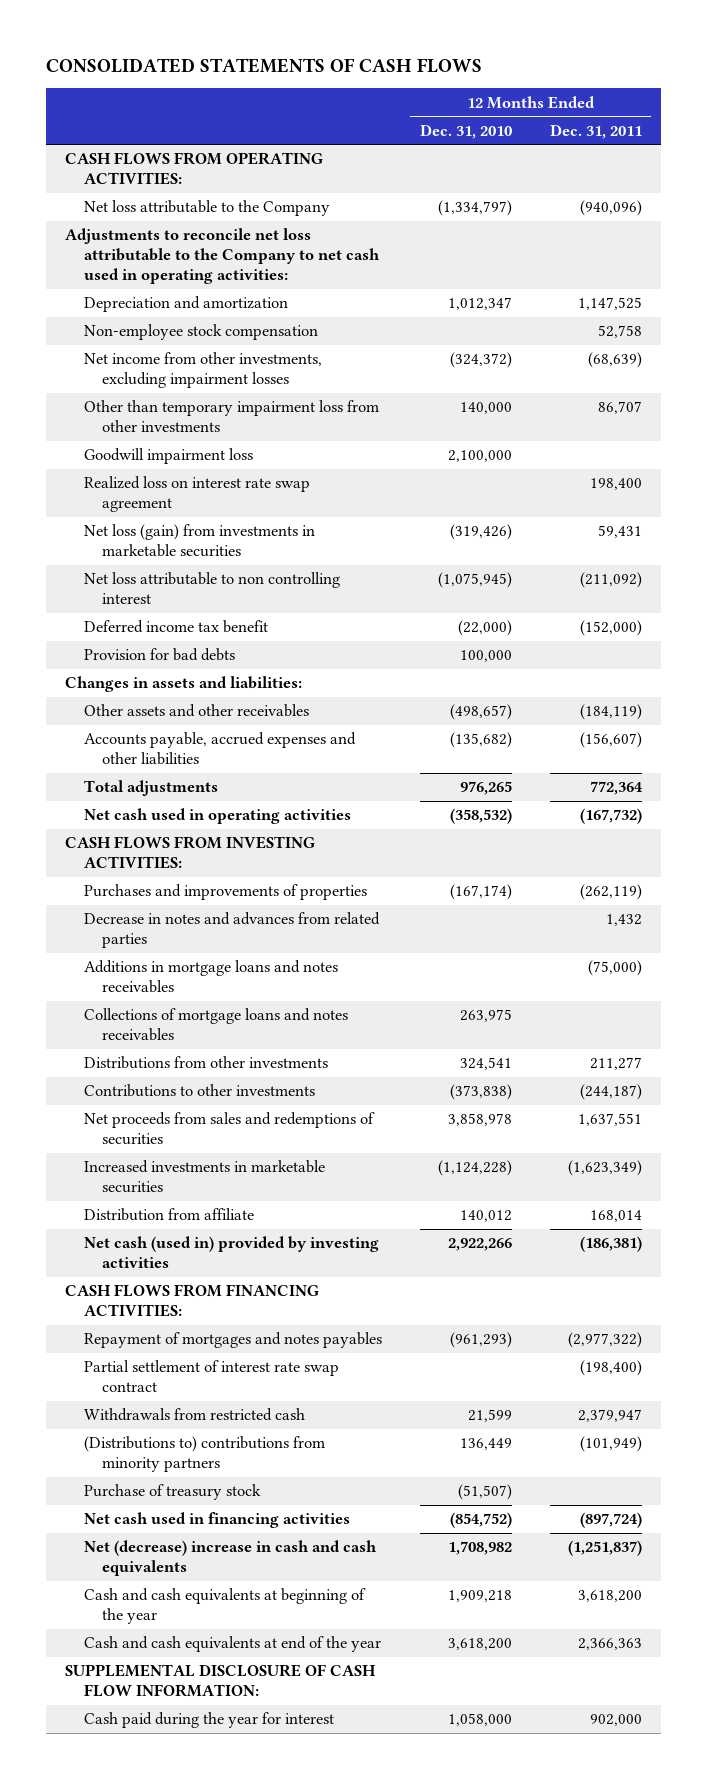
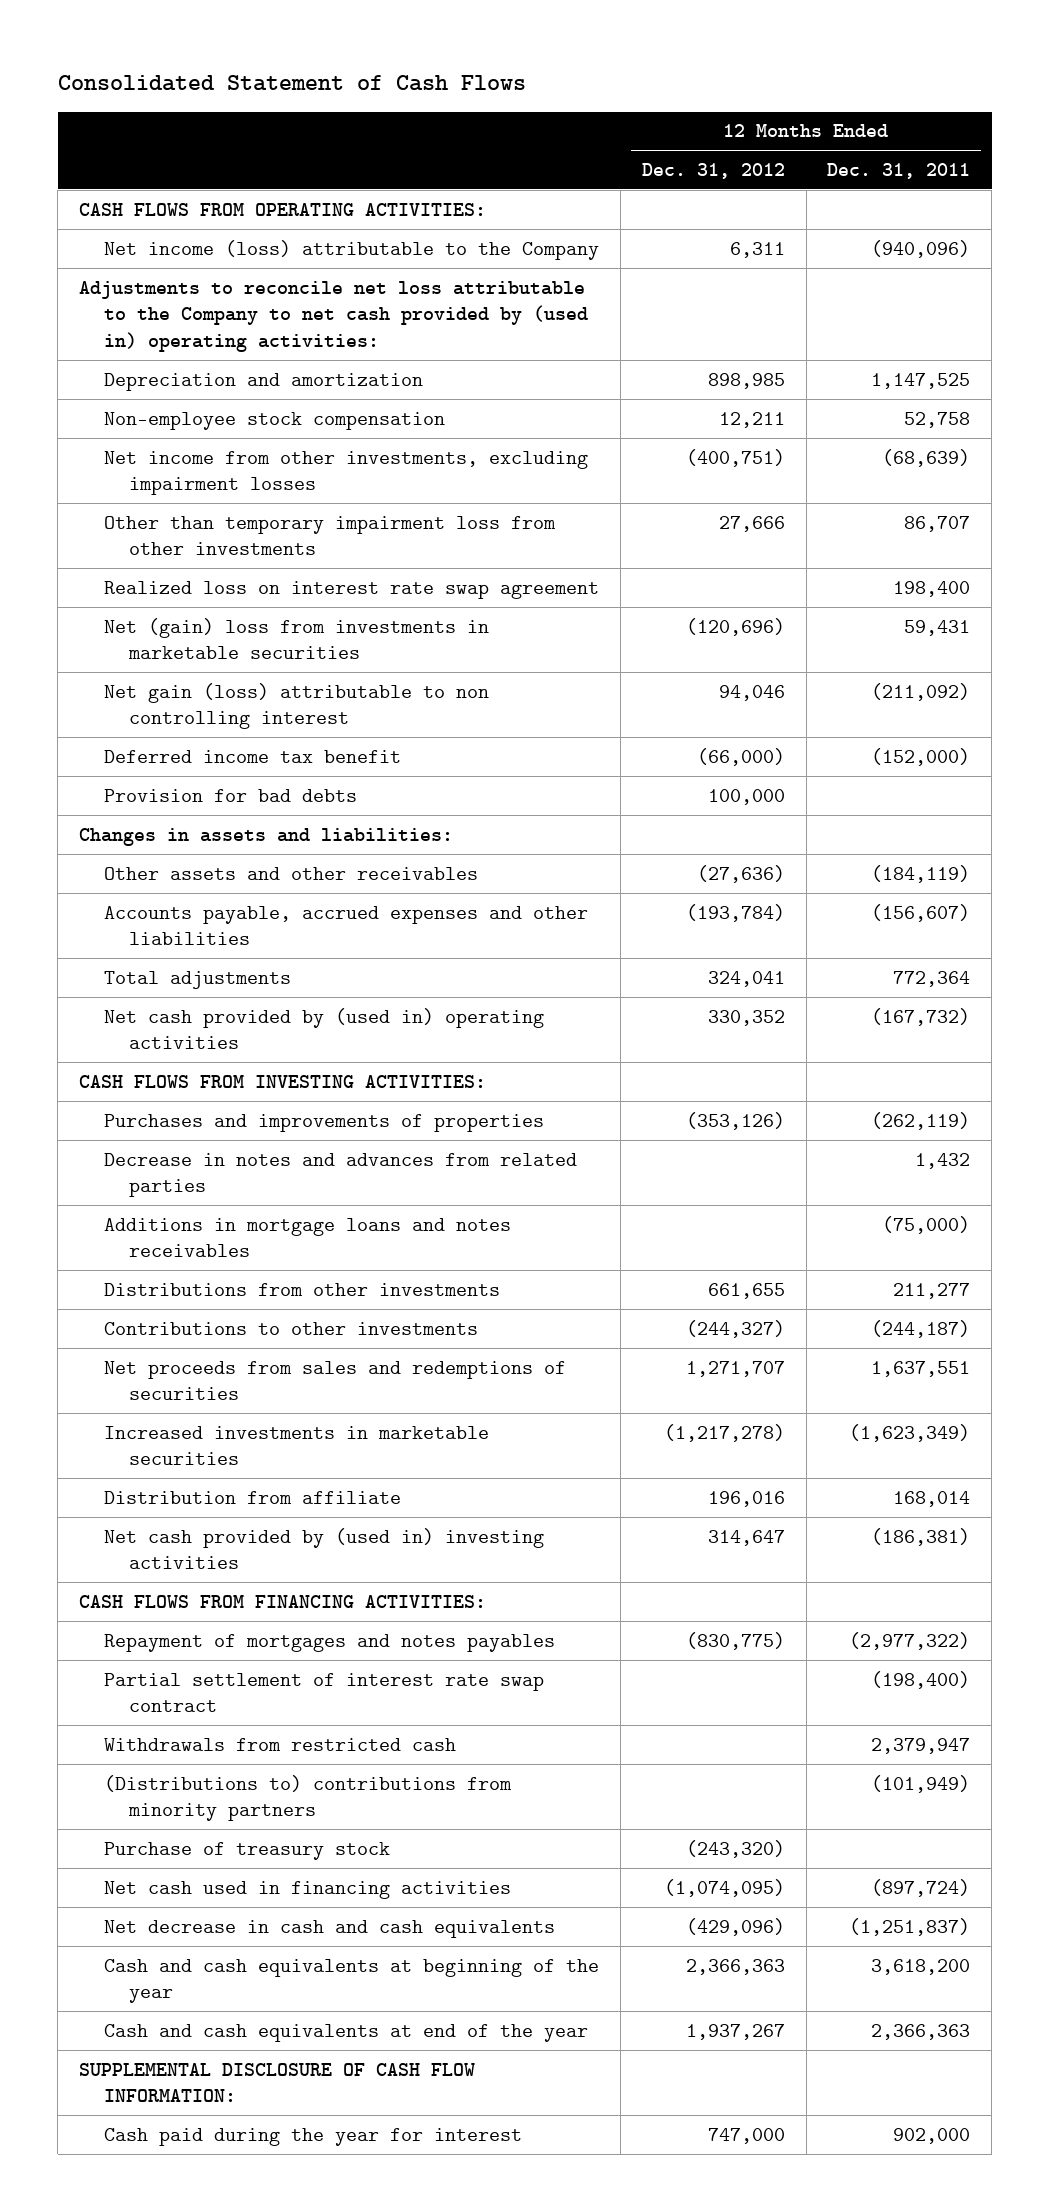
[46,57,483,73] CONSOLIDATED STATEMENTS OF CASH FLOWS -> [57,75,526,92] Consolidated Statement of Cash Flows
[419,123,512,139] Dec. 31, 2010 -> none
none -> [641,163,785,180] Dec. 31, 2012
[83,200,330,217] Net loss attributable to the Company -> [104,239,600,260] Net income (loss) attributable to the Company
[65,228,380,284] Adjustments to reconcile net loss attributable to the Company to net cash used in operating activities: -> [78,280,589,353] Adjustments to reconcile net loss attributable to the Company to net cash provided by (used in) operating activities:
[83,448,253,465] Goodwill impairment loss -> none
[83,524,315,558] Net loss (gain) from investments in marketable securities -> [104,617,490,660] Net (gain) loss from investments in marketable securities
[83,572,340,605] Net loss attributable to non controlling interest -> [104,682,490,730] Net gain (loss) attributable to non controlling interest
[83,808,351,825] Net cash used in operating activities -> [104,1007,545,1050] Net cash provided by (used in) operating activities
[83,1008,348,1042] Collections of mortgage loans and notes receivables -> none
[83,1236,379,1269] Net cash (used in) provided by investing activities -> [104,1527,545,1570] Net cash provided by (used in) investing activities
[83,1540,377,1577] Net (decrease) increase in cash and cash equivalents -> [104,1919,556,1938] Net decrease in cash and cash equivalents

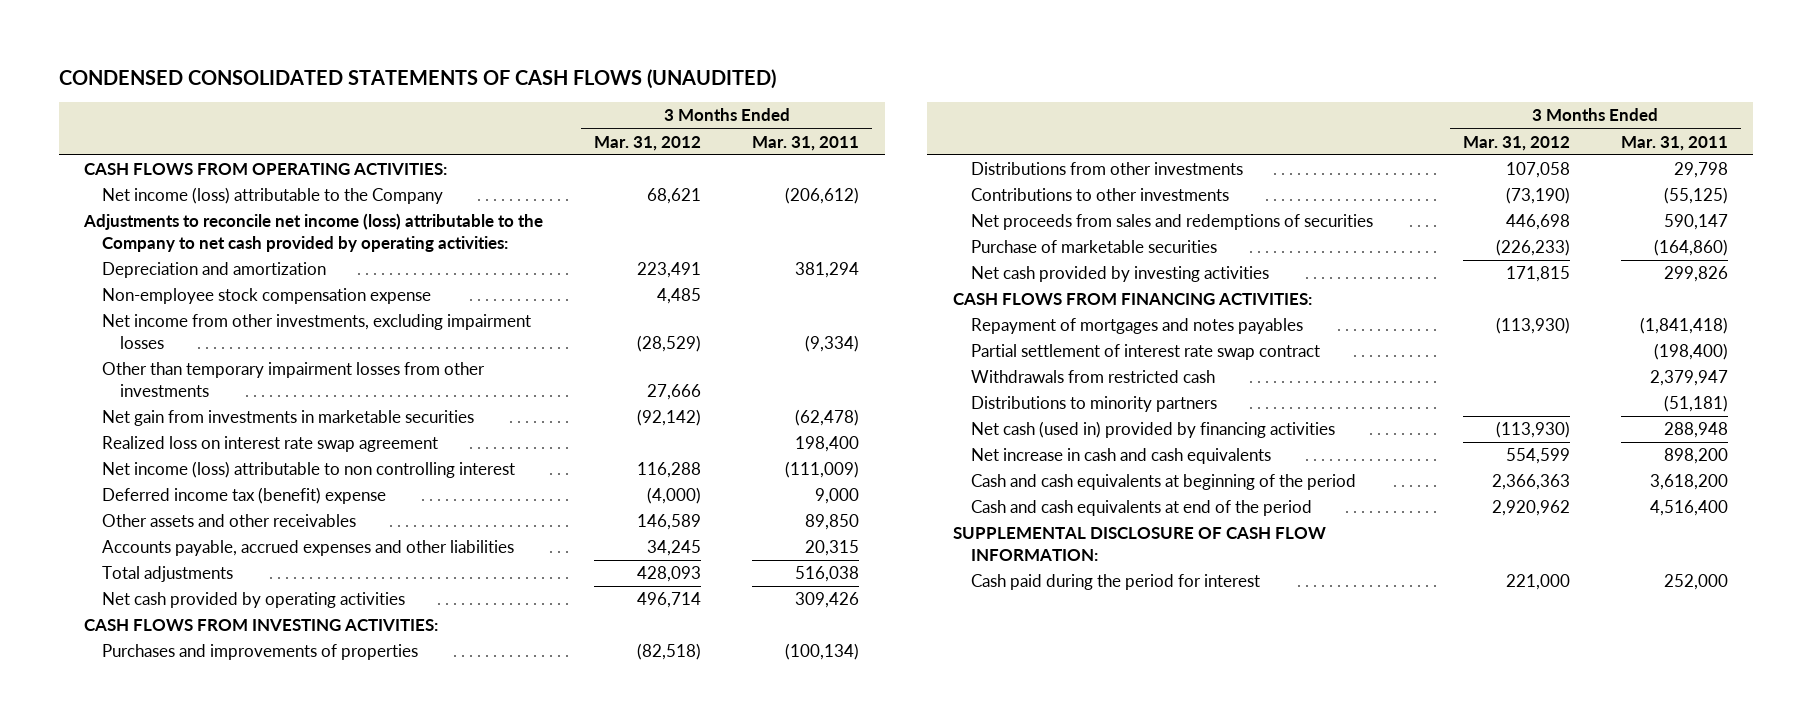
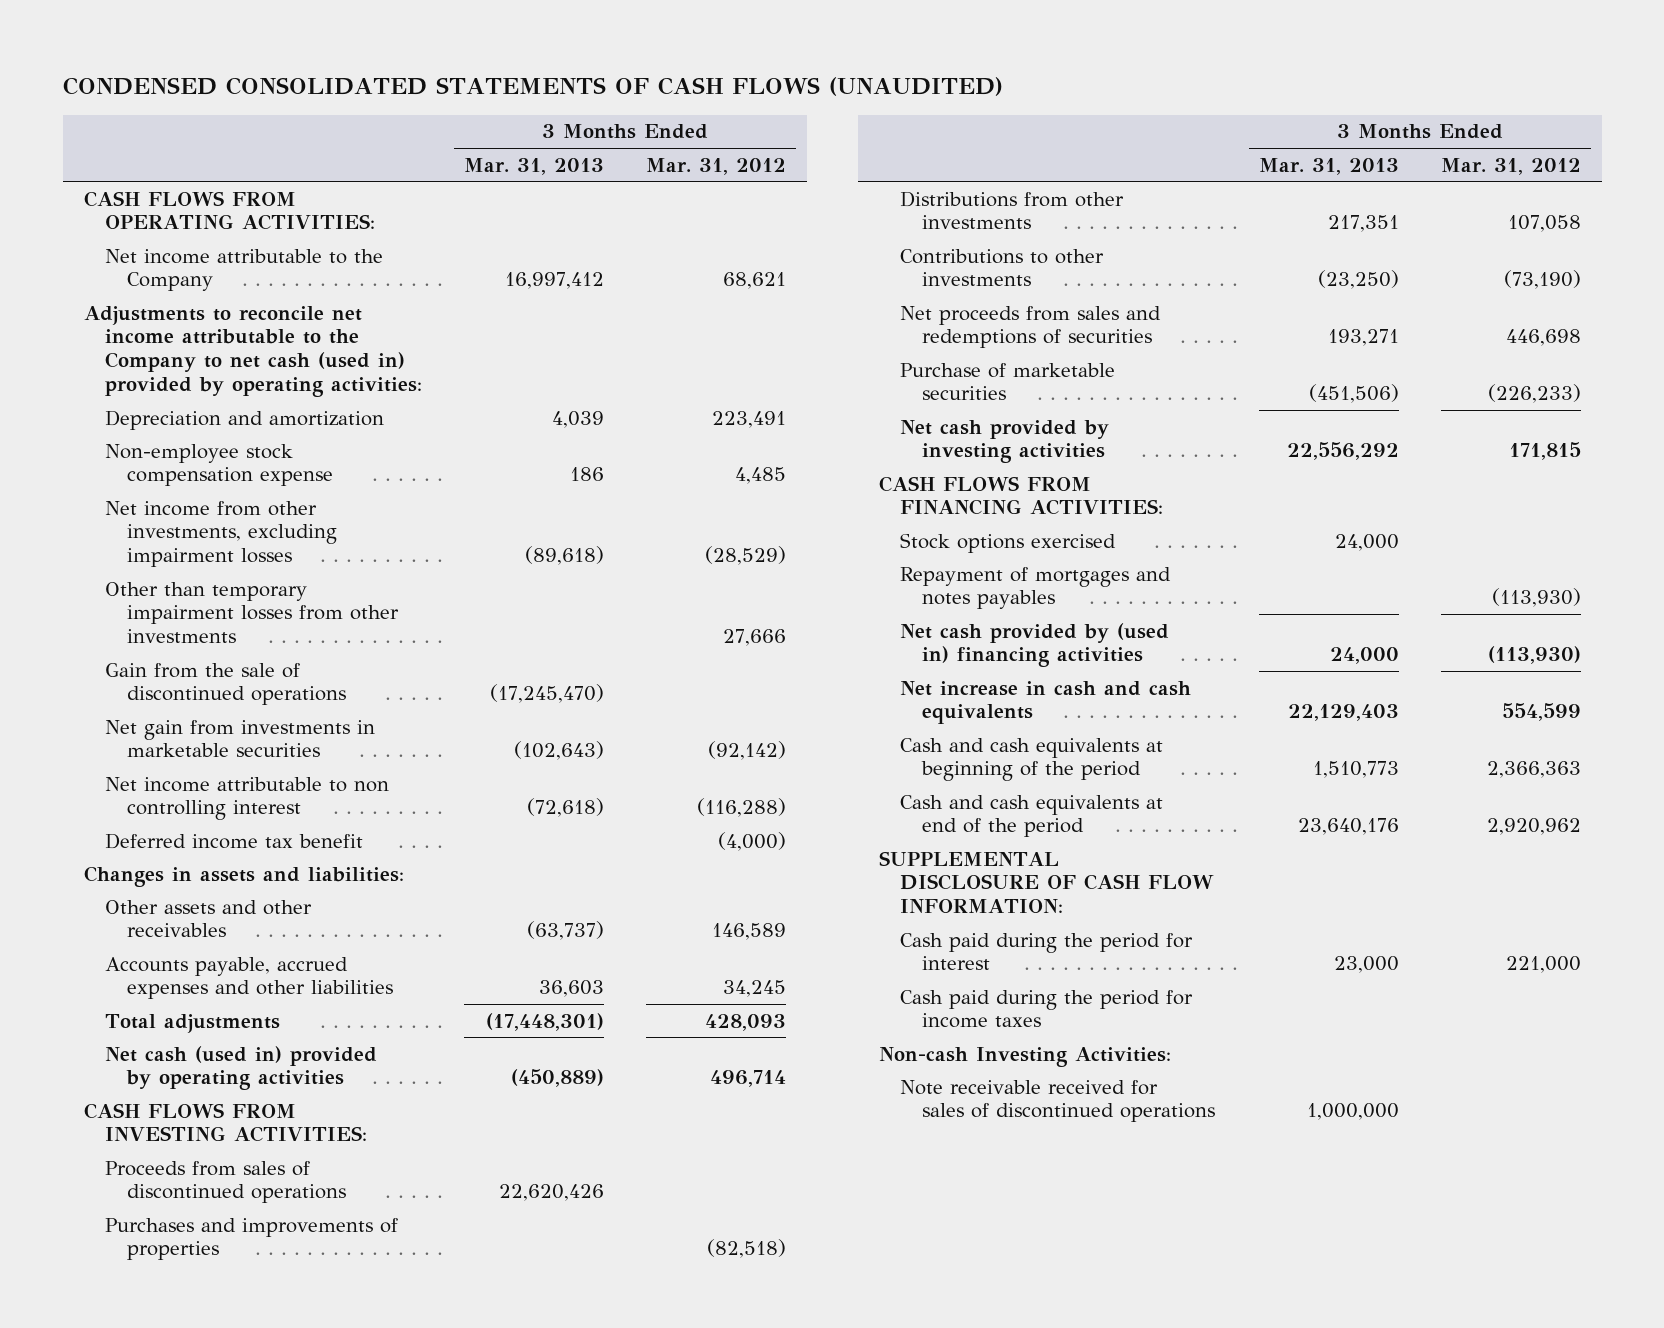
[752,135,860,151] Mar. 31, 2011 -> none
none -> [464,157,605,175] Mar. 31, 2013
[102,187,444,205] Net income (loss) attributable to the Company -> [105,248,384,292] Net income attributable to the Company
[83,213,544,252] Adjustments to reconcile net income (loss) attributable to the Company to net cash provided by operating activities: -> [83,305,423,397] Adjustments to reconcile net income attributable to the Company to net cash (used in) provided by operating activities:
none -> [105,662,347,706] Gain from the sale of discontinued operations
[102,436,439,453] Realized loss on interest rate swap agreement -> none
[102,461,516,479] Net income (loss) attributable to non controlling interest -> [105,776,390,821] Net income attributable to non controlling interest
[637,462,702,479] 116,288 -> [696,798,786,818] (116,288)
[102,487,387,505] Deferred income tax (benefit) expense -> [105,832,364,849] Deferred income tax benefit
none -> [83,865,404,887] Changes in assets and liabilities:
[102,592,406,609] Net cash provided by operating activities -> [105,1045,378,1091] Net cash (used in) provided by operating activities
none -> [105,1160,347,1204] Proceeds from sales of discontinued operations
none -> [900,532,1117,553] Stock options exercised
[970,344,1320,361] Partial settlement of interest rate swap contract -> none
[970,370,1215,384] Withdrawals from restricted cash -> none
[970,396,1217,413] Distributions to minority partners -> none
[970,421,1335,439] Net cash (used in) provided by financing activities -> [900,622,1170,668] Net cash provided by (used in) financing activities
none -> [900,989,1194,1029] Cash paid during the period for income taxes
none -> [878,1046,1171,1067] Non-cash Investing Activities:
none -> [900,1079,1216,1123] Note receivable received for sales of discontinued operations

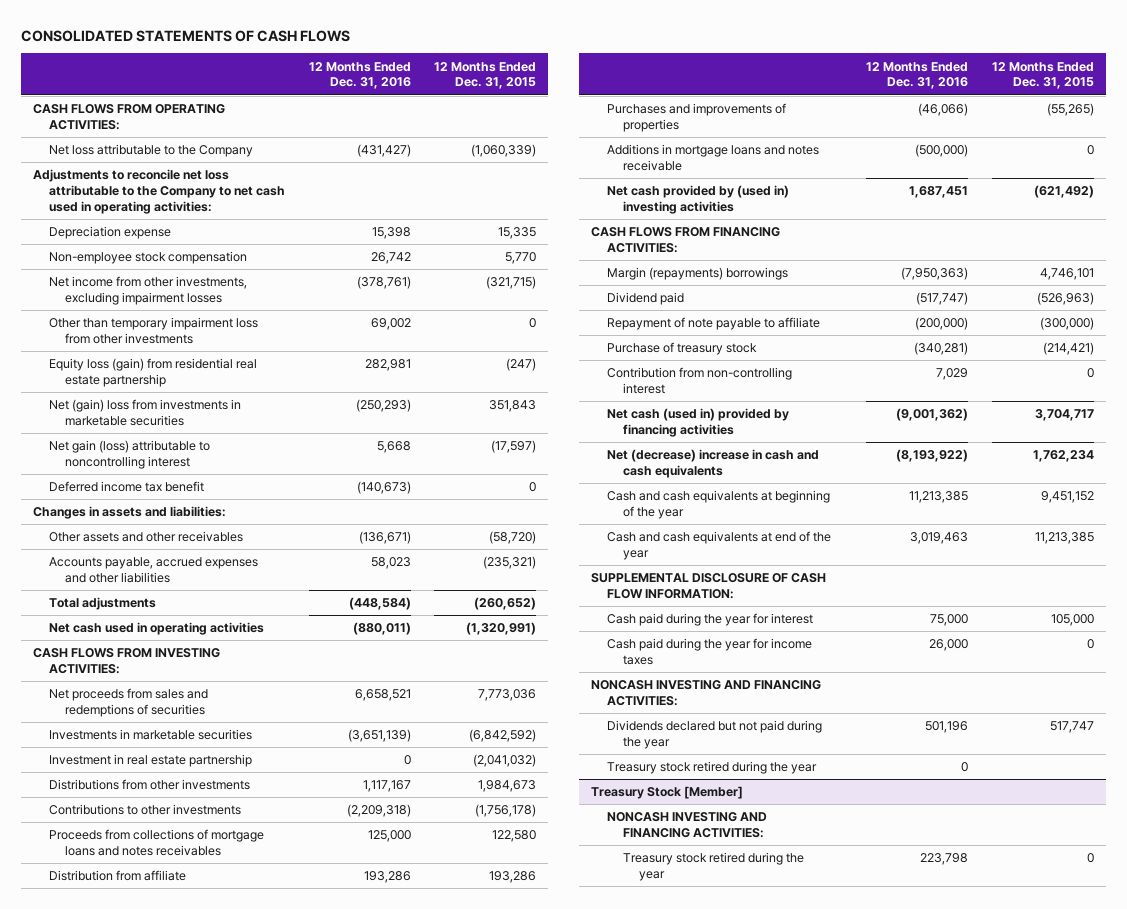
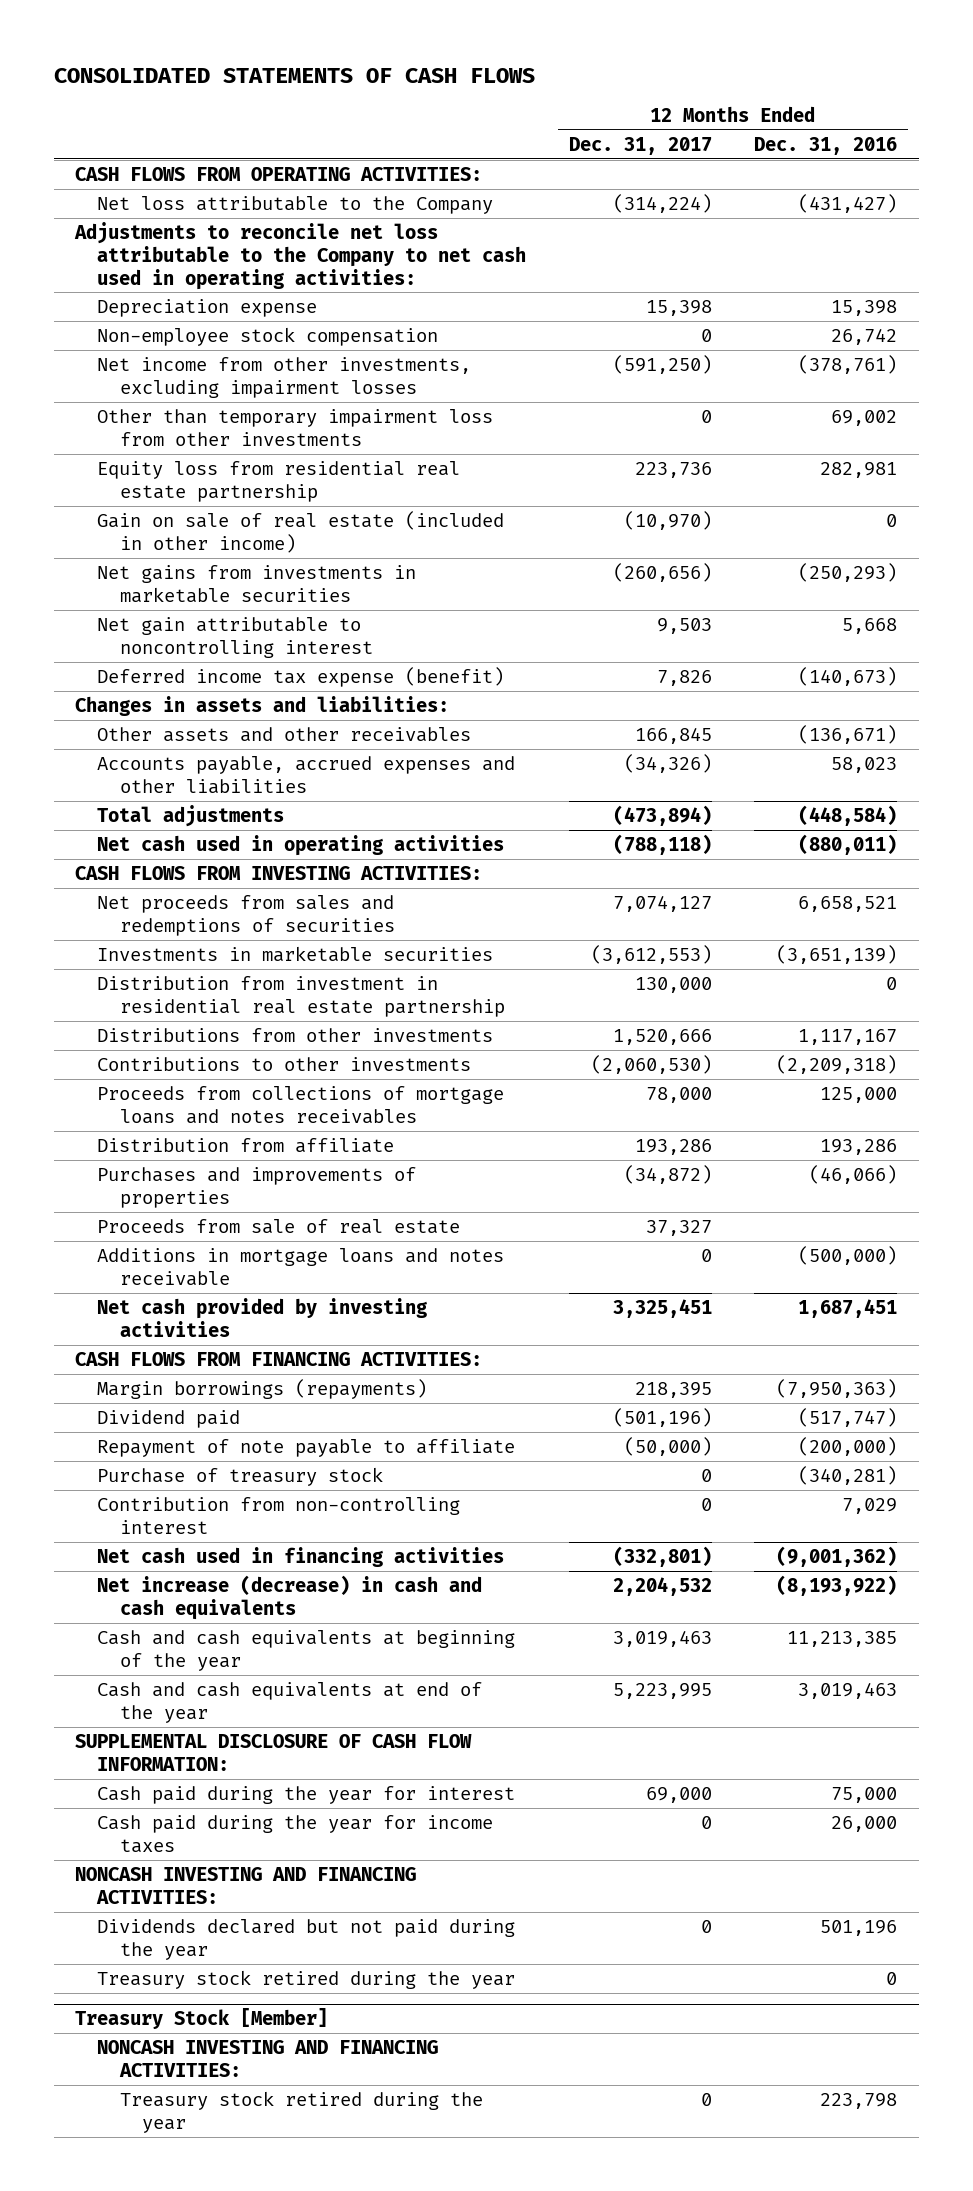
[434,61,537,90] 12 Months Ended Dec. 31, 2015 -> none
none -> [568,136,712,155] Dec. 31, 2017
[49,358,258,388] Equity loss (gain) from residential real estate partnership -> [97,460,461,502] Equity loss from residential real estate partnership
none -> [97,510,505,553] Gain on sale of real estate (included in other income)
[49,399,242,427] Net (gain) loss from investments in marketable securities -> [97,564,417,603] Net gains from investments in marketable securities
[49,440,211,470] Net gain (loss) attributable to noncontrolling interest -> [97,616,373,658] Net gain attributable to noncontrolling interest
[49,481,205,493] Deferred income tax benefit -> [97,666,505,687] Deferred income tax expense (benefit)
[49,754,253,768] Investment in real estate partnership -> [97,975,505,1017] Distribution from investment in residential real estate partnership
none -> [97,1218,461,1234] Proceeds from sale of real estate
[606,185,789,215] Net cash provided by (used in) investing activities -> [97,1297,428,1337] Net cash provided by investing activities
[606,267,788,281] Margin (repayments) borrowings -> [97,1378,428,1399] Margin borrowings (repayments)
[606,408,789,438] Net cash (used in) provided by financing activities -> [97,1546,505,1567] Net cash used in financing activities
[606,449,819,479] Net (decrease) increase in cash and cash equivalents -> [97,1574,483,1620] Net increase (decrease) in cash and cash equivalents

